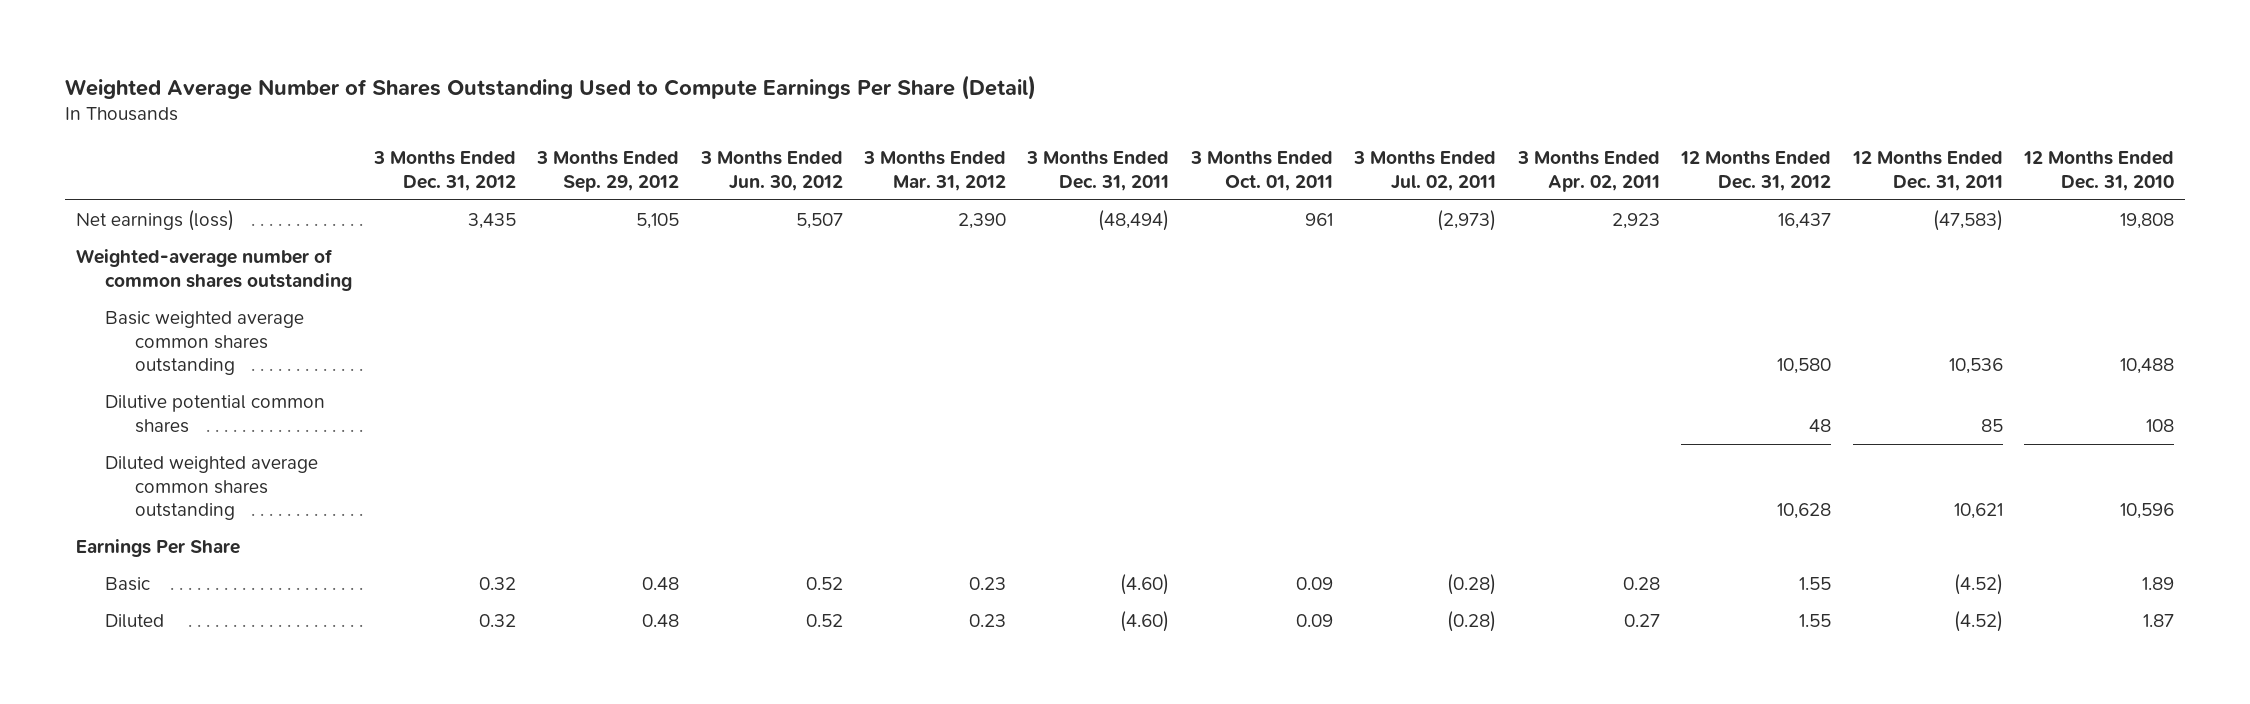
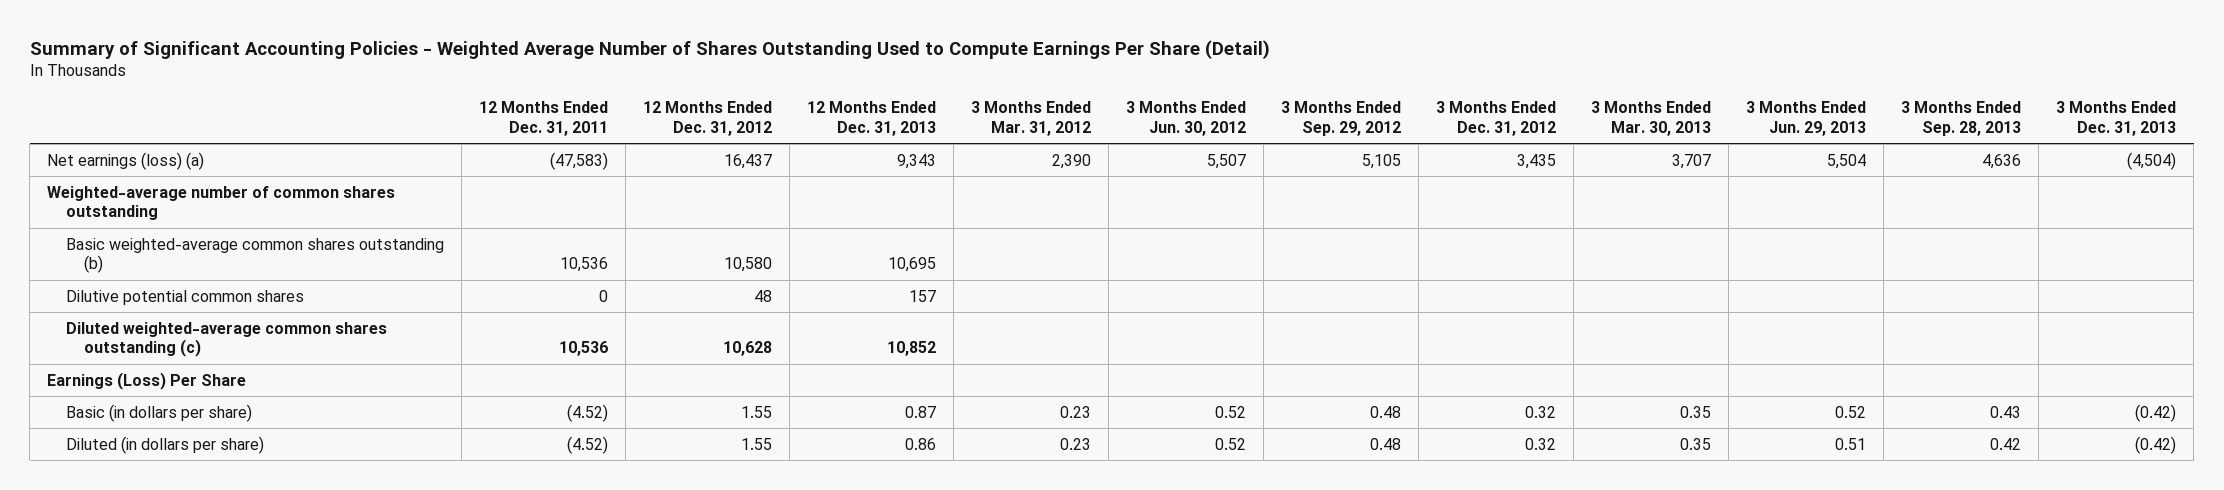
[65,74,1037,100] Weighted Average Number of Shares Outstanding Used to Compute Earnings Per Share (Detail) -> [29,39,1270,59] Summary of Significant Accounting Policies - Weighted Average Number of Shares Outstanding Used to Compute Earnings Per Share (Detail)
[1026,151,1170,191] 3 Months Ended Dec. 31, 2011 -> none
[1189,151,1333,191] 3 Months Ended Oct. 01, 2011 -> none
[1353,151,1497,191] 3 Months Ended Jul. 02, 2011 -> none
[1516,151,1660,192] 3 Months Ended Apr. 02, 2011 -> none
[2023,151,2175,191] 12 Months Ended Dec. 31, 2010 -> none
none -> [806,101,936,137] 12 Months Ended Dec. 31, 2013
none -> [1591,101,1712,137] 3 Months Ended Mar. 30, 2013
none -> [1746,101,1867,137] 3 Months Ended Jun. 29, 2013
none -> [1901,101,2022,137] 3 Months Ended Sep. 28, 2013
none -> [2056,101,2177,137] 3 Months Ended Dec. 31, 2013
[75,210,234,232] Net earnings (loss) -> [47,151,205,170] Net earnings (loss) (a)
[105,311,305,376] Basic weighted average common shares outstanding -> [65,237,444,274] Basic weighted-average common shares outstanding (b)
[1980,418,2003,432] 85 -> [598,289,608,302] 0
[105,456,319,521] Diluted weighted average common shares outstanding -> [65,321,387,358] Diluted weighted-average common shares outstanding (c)
[1953,503,2003,520] 10,621 -> [558,341,608,357] 10,536
[75,539,240,558] Earnings Per Share -> [47,371,247,390] Earnings (Loss) Per Share
[105,577,151,592] Basic -> [65,403,252,422] Basic (in dollars per share)
[105,614,165,629] Diluted -> [65,435,264,454] Diluted (in dollars per share)

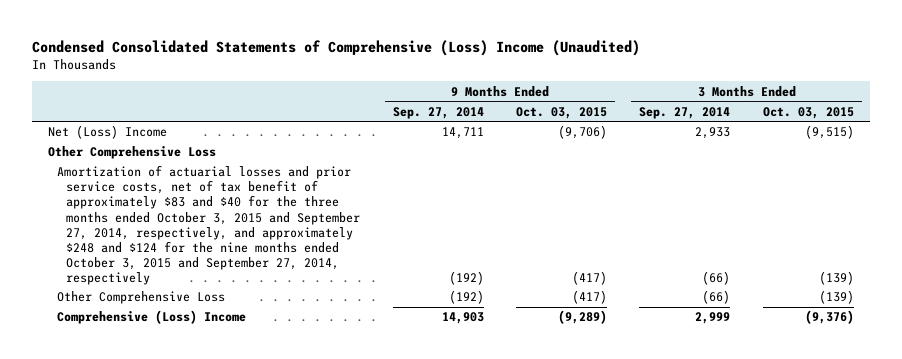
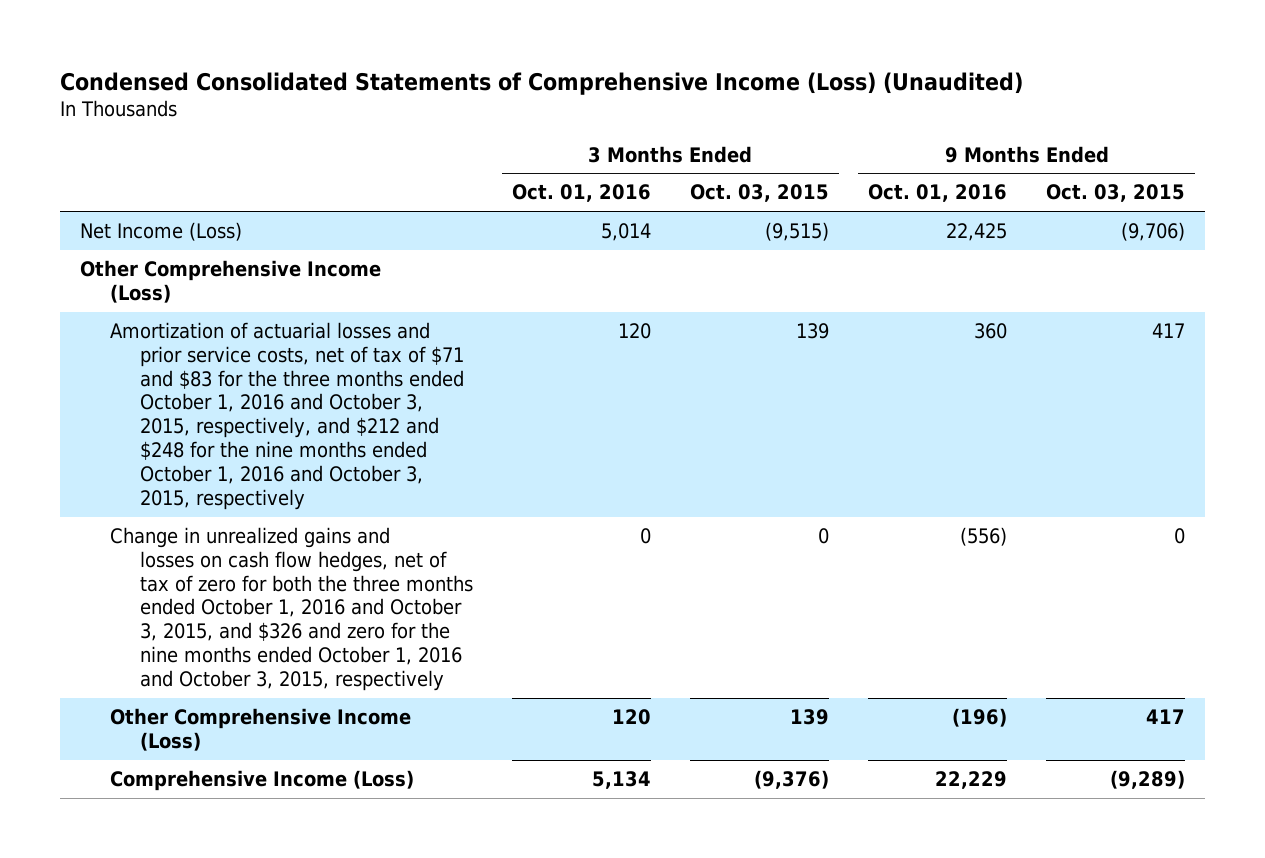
[32,39,641,56] Condensed Consolidated Statements of Comprehensive (Loss) Income (Unaudited) -> [60,72,1024,96] Condensed Consolidated Statements of Comprehensive Income (Loss) (Unaudited)
[392,106,484,119] Sep. 27, 2014 -> none
[639,106,731,119] Sep. 27, 2014 -> none
none -> [511,184,651,203] Oct. 01, 2016
none -> [868,184,1008,203] Oct. 01, 2016
[48,125,168,140] Net (Loss) Income -> [79,221,242,241] Net Income (Loss)
[48,146,217,160] Other Comprehensive Loss -> [79,259,381,303] Other Comprehensive Income (Loss)
[57,165,361,285] Amortization of actuarial losses and prior service costs, net of tax benefit of approximately $83 and $40 for the three months ended October 3, 2015 and September 27, 2014, respectively, and approximately $248 and $124 for the nine months ended October 3, 2015 and September 27, 2014, respectively -> [109,321,464,510] Amortization of actuarial losses and prior service costs, net of tax of $71 and $83 for the three months ended October 1, 2016 and October 3, 2015, respectively, and $212 and $248 for the nine months ended October 1, 2016 and October 3, 2015, respectively
[572,270,608,285] (417) -> [1152,322,1186,338] 417
[818,270,854,285] (139) -> [795,322,829,339] 139
none -> [109,526,473,692] Change in unrealized gains and losses on cash flow hedges, net of tax of zero for both the three months ended October 1, 2016 and October 3, 2015, and $326 and zero for the nine months ended October 1, 2016 and October 3, 2015, respectively
[57,291,226,305] Other Comprehensive Loss -> [109,707,411,751] Other Comprehensive Income (Loss)
[572,290,608,305] (417) -> [1146,708,1186,724] 417
[818,290,854,305] (139) -> [789,708,829,725] 139
[57,310,247,325] Comprehensive (Loss) Income -> [109,769,414,791] Comprehensive Income (Loss)

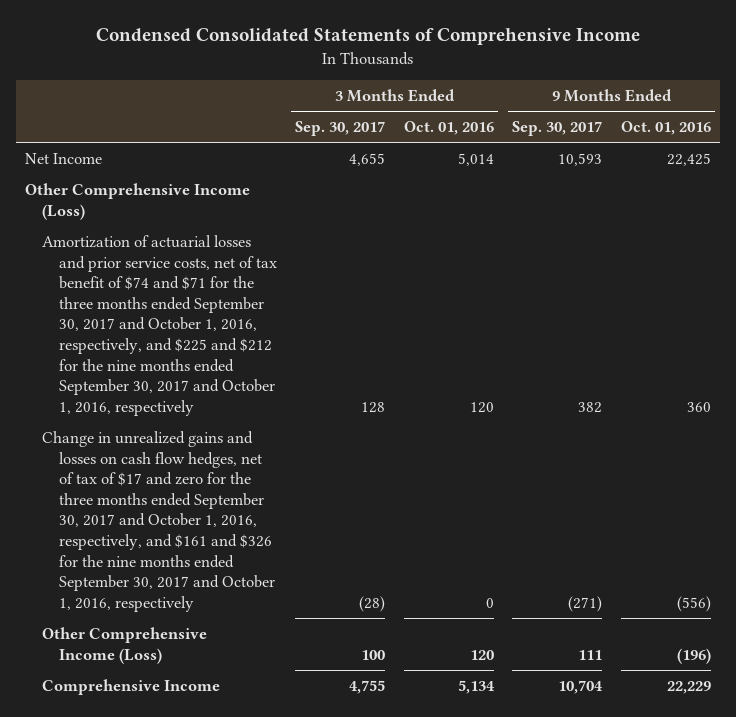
[60,72,1024,96] Condensed Consolidated Statements of Comprehensive Income (Loss) (Unaudited) -> [95,28,640,46] Condensed Consolidated Statements of Comprehensive Income
[689,184,829,203] Oct. 03, 2015 -> none
[1046,184,1186,203] Oct. 03, 2015 -> none
none -> [295,121,386,137] Sep. 30, 2017
none -> [512,121,603,137] Sep. 30, 2017
[79,221,242,241] Net Income (Loss) -> [24,152,102,164] Net Income
[109,321,464,510] Amortization of actuarial losses and prior service costs, net of tax of $71 and $83 for the three months ended October 1, 2016 and October 3, 2015, respectively, and $212 and $248 for the nine months ended October 1, 2016 and October 3, 2015, respectively -> [41,234,277,417] Amortization of actuarial losses and prior service costs, net of tax benefit of $74 and $71 for the three months ended September 30, 2017 and October 1, 2016, respectively, and $225 and $212 for the nine months ended September 30, 2017 and October 1, 2016, respectively
[109,526,473,692] Change in unrealized gains and losses on cash flow hedges, net of tax of zero for both the three months ended October 1, 2016 and October 3, 2015, and $326 and zero for the nine months ended October 1, 2016 and October 3, 2015, respectively -> [41,430,275,613] Change in unrealized gains and losses on cash flow hedges, net of tax of $17 and zero for the three months ended September 30, 2017 and October 1, 2016, respectively, and $161 and $326 for the nine months ended September 30, 2017 and October 1, 2016, respectively
[109,769,414,791] Comprehensive Income (Loss) -> [41,678,220,695] Comprehensive Income

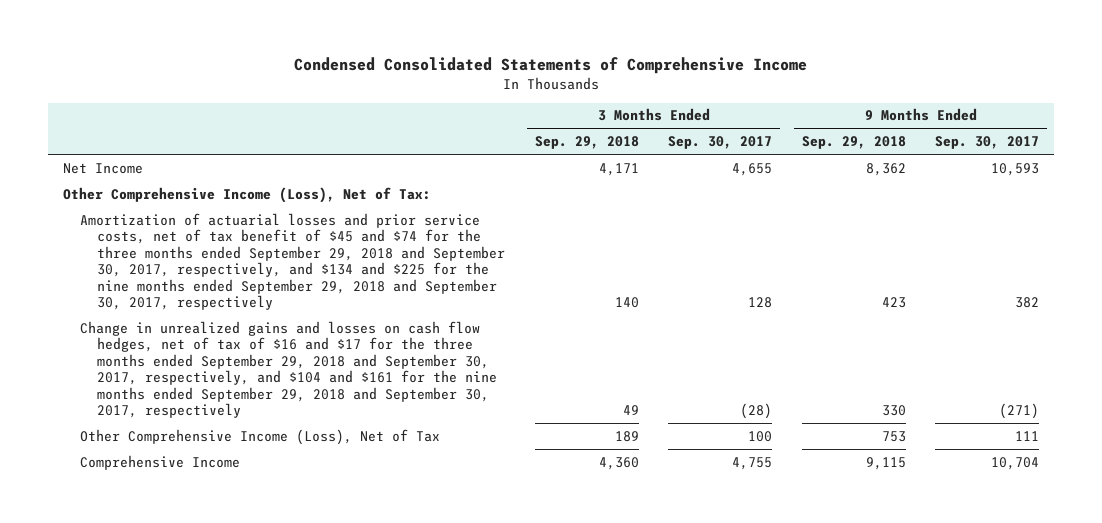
[403,121,494,136] Oct. 01, 2016 -> none
[620,121,711,136] Oct. 01, 2016 -> none
none -> [534,136,639,150] Sep. 29, 2018
none -> [801,136,906,150] Sep. 29, 2018
[24,182,250,220] Other Comprehensive Income (Loss) -> [62,186,431,203] Other Comprehensive Income (Loss), Net of Tax:
[41,234,277,417] Amortization of actuarial losses and prior service costs, net of tax benefit of $74 and $71 for the three months ended September 30, 2017 and October 1, 2016, respectively, and $225 and $212 for the nine months ended September 30, 2017 and October 1, 2016, respectively -> [79,212,506,311] Amortization of actuarial losses and prior service costs, net of tax benefit of $45 and $74 for the three months ended September 29, 2018 and September 30, 2017, respectively, and $134 and $225 for the nine months ended September 29, 2018 and September 30, 2017, respectively
[41,430,275,613] Change in unrealized gains and losses on cash flow hedges, net of tax of $17 and zero for the three months ended September 30, 2017 and October 1, 2016, respectively, and $161 and $326 for the nine months ended September 30, 2017 and October 1, 2016, respectively -> [79,320,498,419] Change in unrealized gains and losses on cash flow hedges, net of tax of $16 and $17 for the three months ended September 29, 2018 and September 30, 2017, respectively, and $104 and $161 for the nine months ended September 29, 2018 and September 30, 2017, respectively
[41,626,207,664] Other Comprehensive Income (Loss) -> [79,428,440,445] Other Comprehensive Income (Loss), Net of Tax

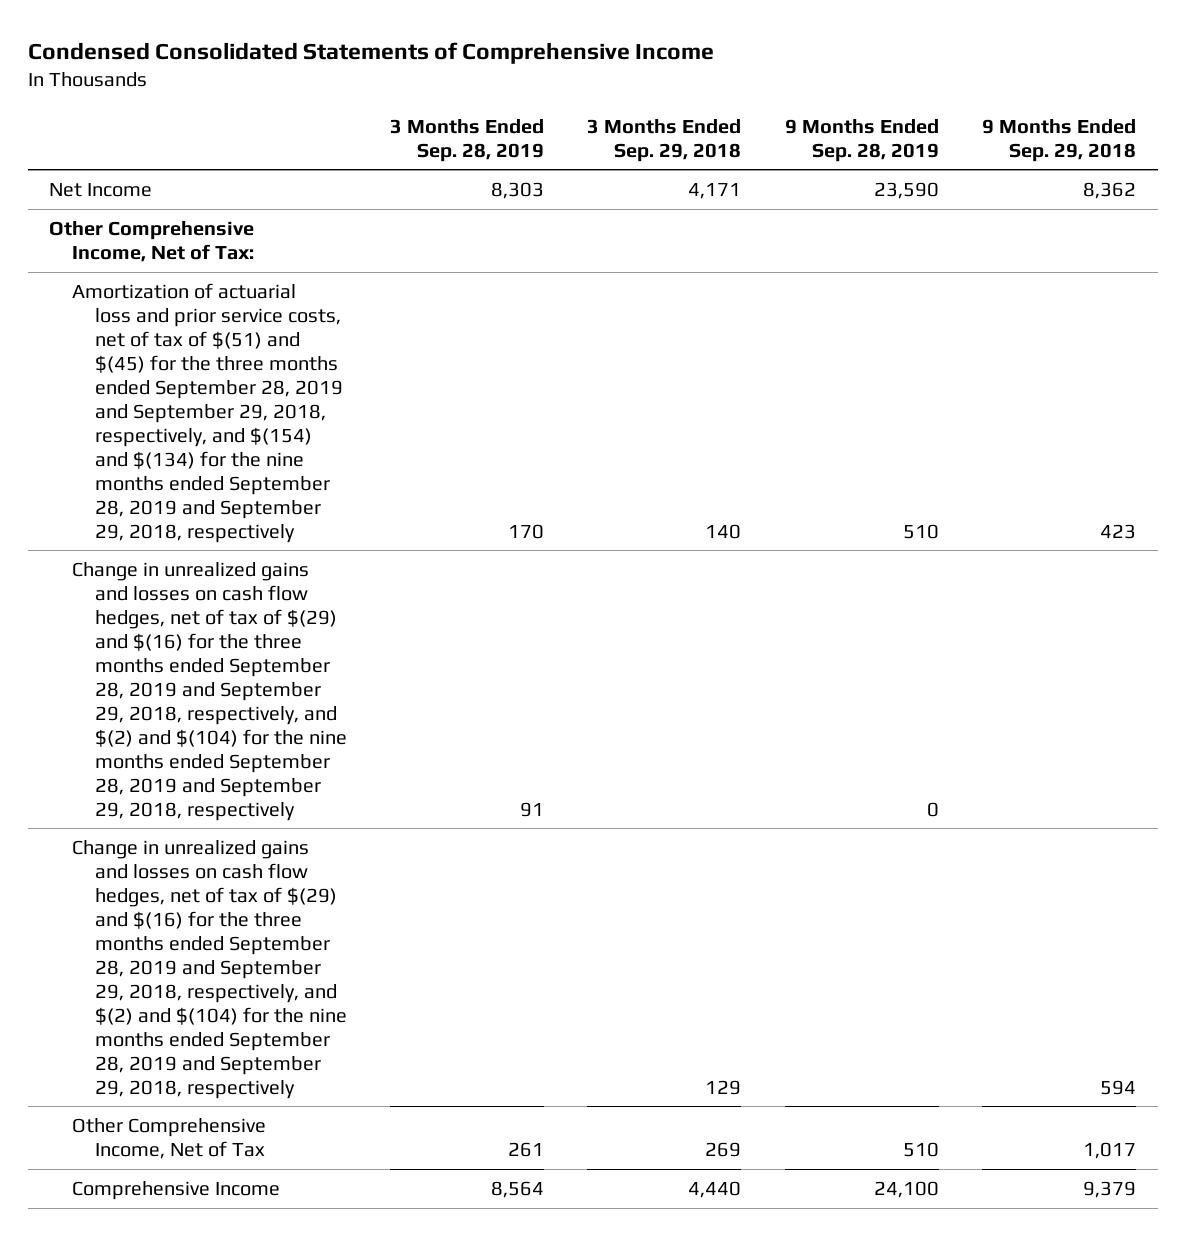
[668,136,773,150] Sep. 30, 2017 -> none
[935,136,1040,150] Sep. 30, 2017 -> none
none -> [390,118,545,162] 3 Months Ended Sep. 28, 2019
none -> [784,118,939,162] 9 Months Ended Sep. 28, 2019
[62,186,431,203] Other Comprehensive Income (Loss), Net of Tax: -> [49,221,255,262] Other Comprehensive Income, Net of Tax:
[79,212,506,311] Amortization of actuarial losses and prior service costs, net of tax benefit of $45 and $74 for the three months ended September 29, 2018 and September 30, 2017, respectively, and $134 and $225 for the nine months ended September 29, 2018 and September 30, 2017, respectively -> [72,283,343,543] Amortization of actuarial loss and prior service costs, net of tax of $(51) and $(45) for the three months ended September 28, 2019 and September 29, 2018, respectively, and $(154) and $(134) for the nine months ended September 28, 2019 and September 29, 2018, respectively
none -> [72,562,347,821] Change in unrealized gains and losses on cash flow hedges, net of tax of $(29) and $(16) for the three months ended September 28, 2019 and September 29, 2018, respectively, and $(2) and $(104) for the nine months ended September 28, 2019 and September 29, 2018, respectively
[79,320,498,419] Change in unrealized gains and losses on cash flow hedges, net of tax of $16 and $17 for the three months ended September 29, 2018 and September 30, 2017, respectively, and $104 and $161 for the nine months ended September 29, 2018 and September 30, 2017, respectively -> [72,840,347,1099] Change in unrealized gains and losses on cash flow hedges, net of tax of $(29) and $(16) for the three months ended September 28, 2019 and September 29, 2018, respectively, and $(2) and $(104) for the nine months ended September 28, 2019 and September 29, 2018, respectively
[622,405,639,416] 49 -> [705,1079,742,1095] 129
[881,405,906,417] 330 -> [1100,1079,1137,1095] 594
[79,428,440,445] Other Comprehensive Income (Loss), Net of Tax -> [72,1118,267,1159] Other Comprehensive Income, Net of Tax
[614,430,639,442] 189 -> [705,1141,742,1157] 269
[881,430,906,442] 753 -> [1083,1141,1137,1159] 1,017
[598,456,639,470] 4,360 -> [688,1181,742,1199] 4,440
[865,456,906,470] 9,115 -> [1083,1181,1137,1199] 9,379

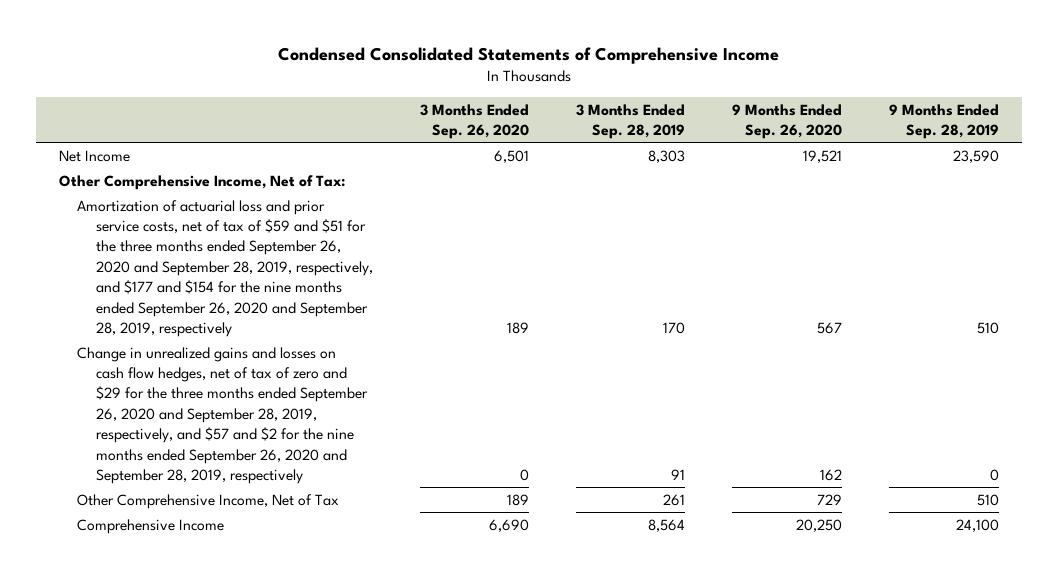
[587,118,742,162] 3 Months Ended Sep. 29, 2018 -> none
[982,118,1137,162] 9 Months Ended Sep. 29, 2018 -> none
none -> [419,103,529,140] 3 Months Ended Sep. 26, 2020
none -> [731,103,842,140] 9 Months Ended Sep. 26, 2020
[72,840,347,1099] Change in unrealized gains and losses on cash flow hedges, net of tax of $(29) and $(16) for the three months ended September 28, 2019 and September 29, 2018, respectively, and $(2) and $(104) for the nine months ended September 28, 2019 and September 29, 2018, respectively -> none
[72,283,343,543] Amortization of actuarial loss and prior service costs, net of tax of $(51) and $(45) for the three months ended September 28, 2019 and September 29, 2018, respectively, and $(154) and $(134) for the nine months ended September 28, 2019 and September 29, 2018, respectively -> [77,199,373,337] Amortization of actuarial loss and prior service costs, net of tax of $59 and $51 for the three months ended September 26, 2020 and September 28, 2019, respectively, and $177 and $154 for the nine months ended September 26, 2020 and September 28, 2019, respectively
[72,562,347,821] Change in unrealized gains and losses on cash flow hedges, net of tax of $(29) and $(16) for the three months ended September 28, 2019 and September 29, 2018, respectively, and $(2) and $(104) for the nine months ended September 28, 2019 and September 29, 2018, respectively -> [77,346,368,484] Change in unrealized gains and losses on cash flow hedges, net of tax of zero and $29 for the three months ended September 26, 2020 and September 28, 2019, respectively, and $57 and $2 for the nine months ended September 26, 2020 and September 28, 2019, respectively

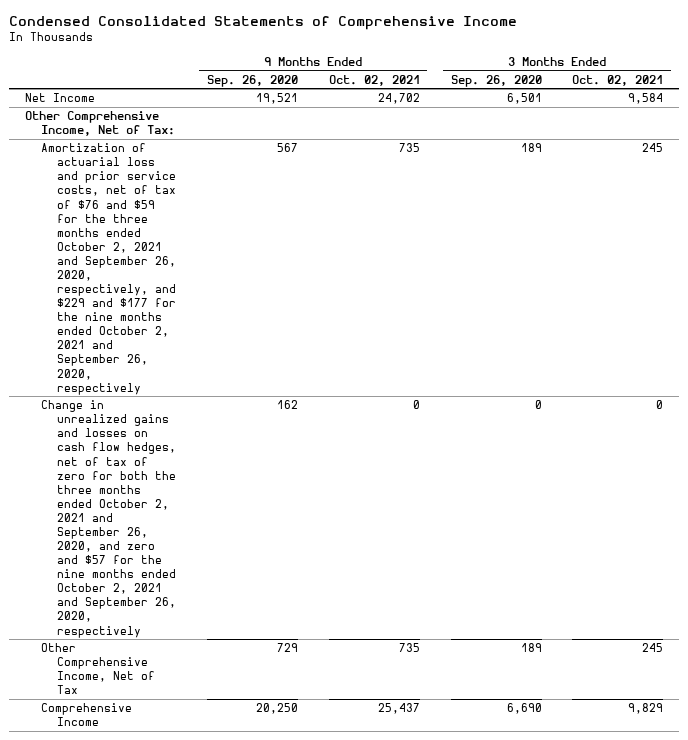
[575,103,685,140] 3 Months Ended Sep. 28, 2019 -> none
[888,103,999,140] 9 Months Ended Sep. 28, 2019 -> none
none -> [328,74,420,86] Oct. 02, 2021
none -> [572,74,664,86] Oct. 02, 2021
[77,199,373,337] Amortization of actuarial loss and prior service costs, net of tax of $59 and $51 for the three months ended September 26, 2020 and September 28, 2019, respectively, and $177 and $154 for the nine months ended September 26, 2020 and September 28, 2019, respectively -> [40,143,177,395] Amortization of actuarial loss and prior service costs, net of tax of $76 and $59 for the three months ended October 2, 2021 and September 26, 2020, respectively, and $229 and $177 for the nine months ended October 2, 2021 and September 26, 2020, respectively
[77,346,368,484] Change in unrealized gains and losses on cash flow hedges, net of tax of zero and $29 for the three months ended September 26, 2020 and September 28, 2019, respectively, and $57 and $2 for the nine months ended September 26, 2020 and September 28, 2019, respectively -> [40,400,177,638] Change in unrealized gains and losses on cash flow hedges, net of tax of zero for both the three months ended October 2, 2021 and September 26, 2020, and zero and $57 for the nine months ended October 2, 2021 and September 26, 2020, respectively

